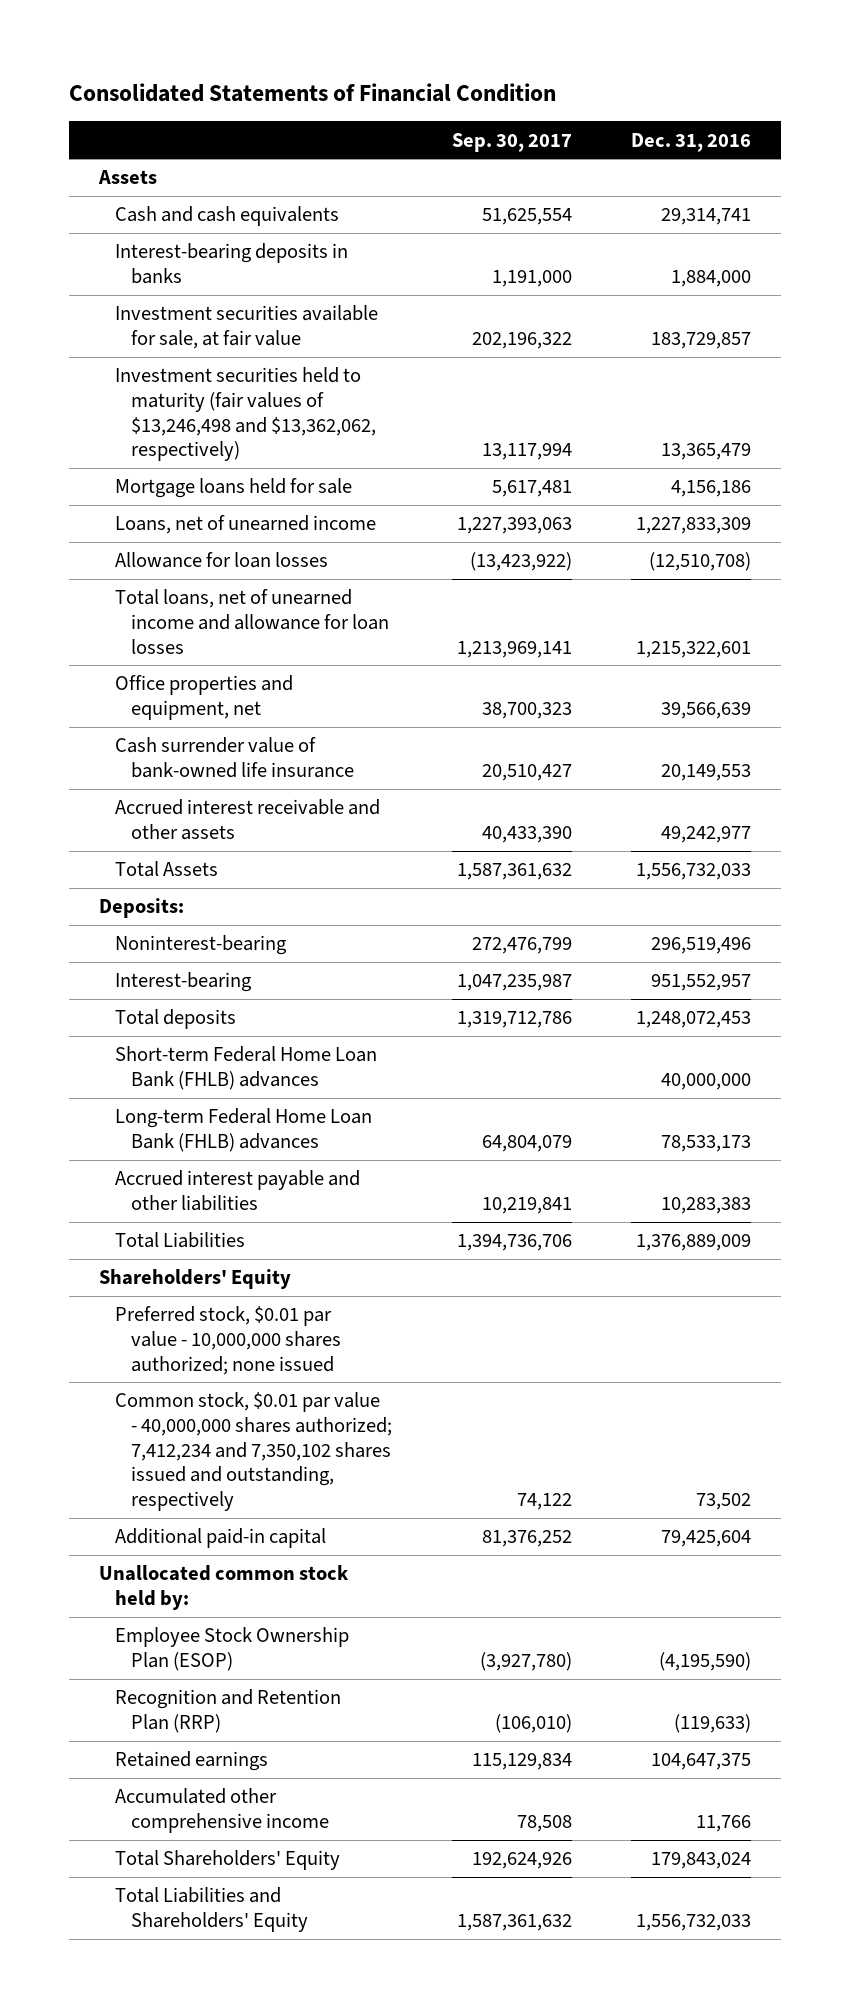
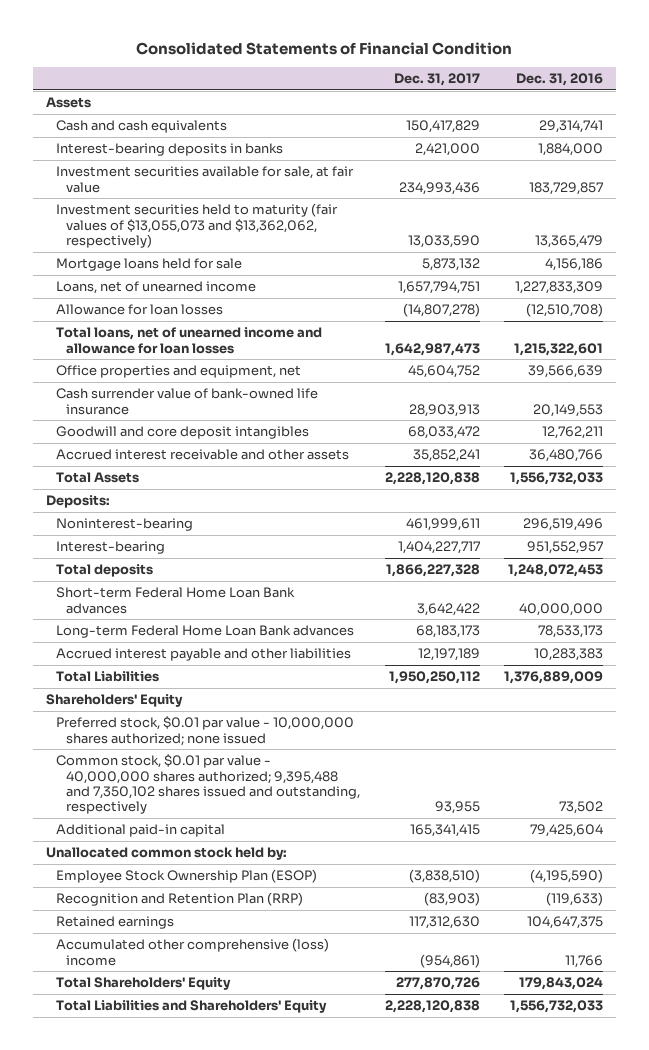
[451,132,572,152] Sep. 30, 2017 -> none
none -> [393,73,480,87] Dec. 31, 2017
[114,367,376,462] Investment securities held to maturity (fair values of $13,246,498 and $13,362,062, respectively) -> [55,203,338,248] Investment securities held to maturity (fair values of $13,055,073 and $13,362,062, respectively)
none -> [55,426,309,440] Goodwill and core deposit intangibles
[661,825,752,843] 49,242,977 -> [529,449,604,463] 36,480,766
[114,1046,377,1090] Short-term Federal Home Loan Bank (FHLB) advances -> [55,587,295,614] Short-term Federal Home Loan Bank advances
[114,1108,372,1152] Long-term Federal Home Loan Bank (FHLB) advances -> [55,625,354,639] Long-term Federal Home Loan Bank advances
[114,1392,392,1512] Common stock, $0.01 par value - 40,000,000 shares authorized; 7,412,234 and 7,350,102 shares issued and outstanding, respectively -> [55,754,361,814] Common stock, $0.01 par value - 40,000,000 shares authorized; 9,395,488 and 7,350,102 shares issued and outstanding, respectively
[114,1788,329,1833] Accumulated other comprehensive income -> [55,938,329,966] Accumulated other comprehensive (loss) income

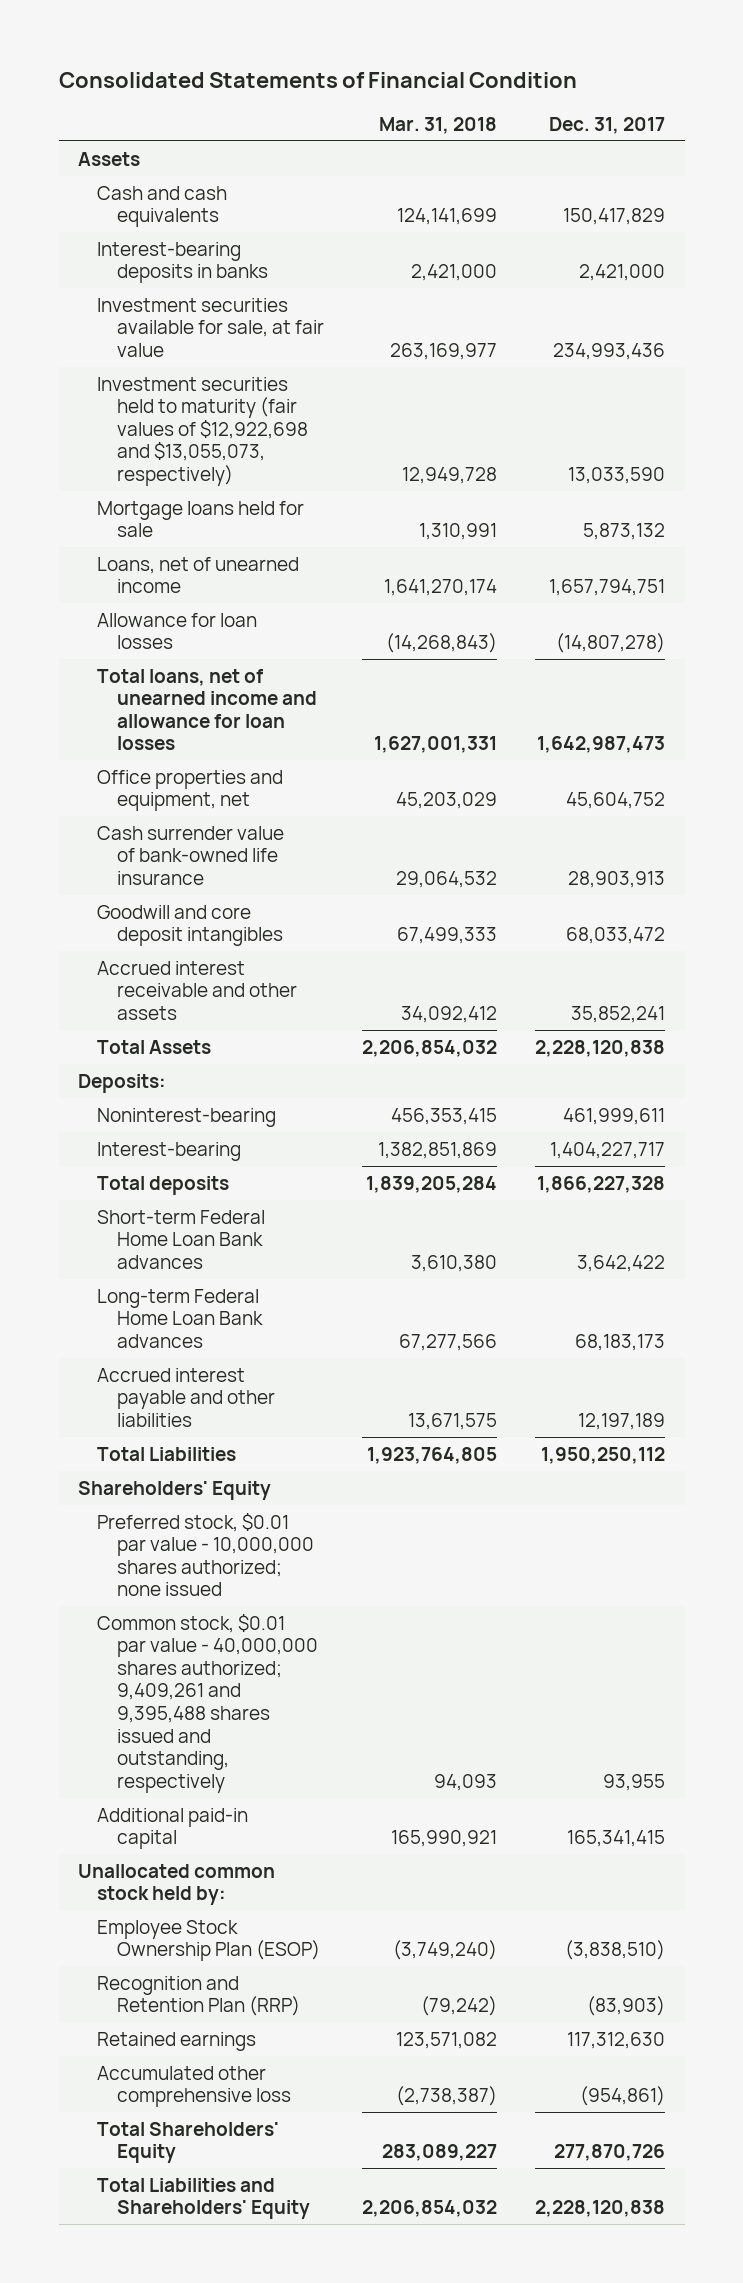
[516,73,604,87] Dec. 31, 2016 -> none
none -> [379,116,498,134] Mar. 31, 2018
[55,203,338,248] Investment securities held to maturity (fair values of $13,055,073 and $13,362,062, respectively) -> [97,376,308,486] Investment securities held to maturity (fair values of $12,922,698 and $13,055,073, respectively)
[55,754,361,814] Common stock, $0.01 par value - 40,000,000 shares authorized; 9,395,488 and 7,350,102 shares issued and outstanding, respectively -> [97,1613,318,1793] Common stock, $0.01 par value - 40,000,000 shares authorized; 9,409,261 and 9,395,488 shares issued and outstanding, respectively
[55,938,329,966] Accumulated other comprehensive (loss) income -> [97,2065,291,2108] Accumulated other comprehensive loss

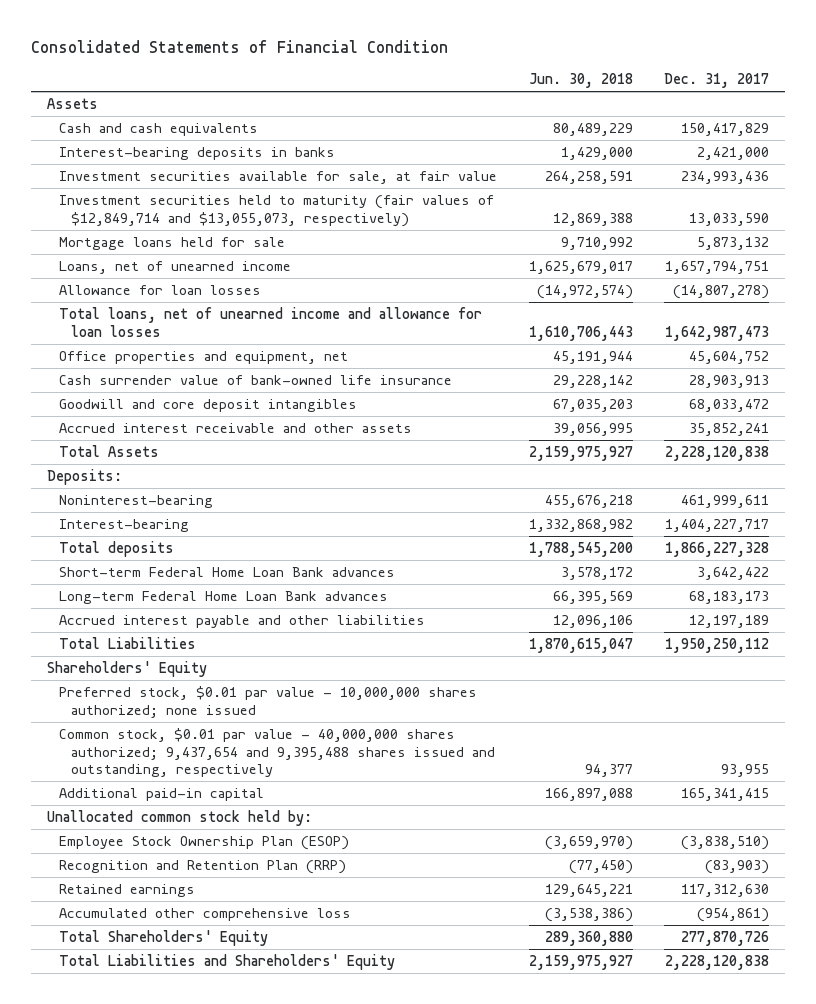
[379,116,498,134] Mar. 31, 2018 -> none
none -> [528,73,633,89] Jun. 30, 2018
[97,376,308,486] Investment securities held to maturity (fair values of $12,922,698 and $13,055,073, respectively) -> [58,194,494,227] Investment securities held to maturity (fair values of $12,849,714 and $13,055,073, respectively)
[97,1613,318,1793] Common stock, $0.01 par value - 40,000,000 shares authorized; 9,409,261 and 9,395,488 shares issued and outstanding, respectively -> [58,727,495,778] Common stock, $0.01 par value - 40,000,000 shares authorized; 9,437,654 and 9,395,488 shares issued and outstanding, respectively

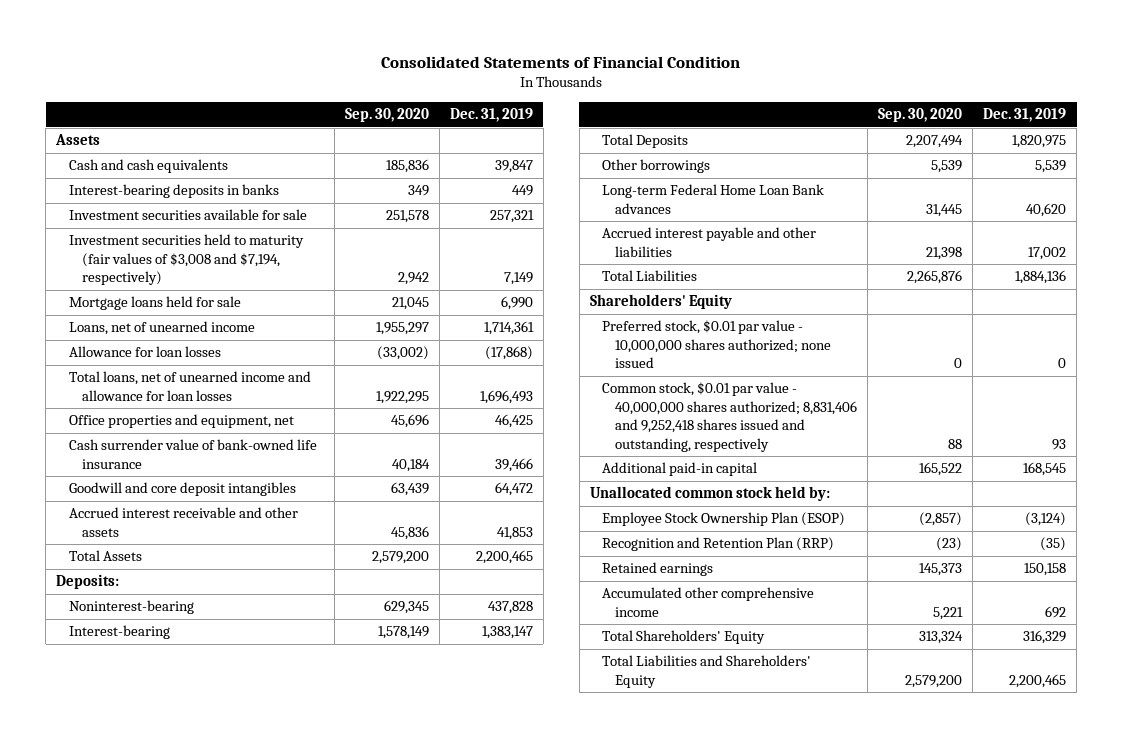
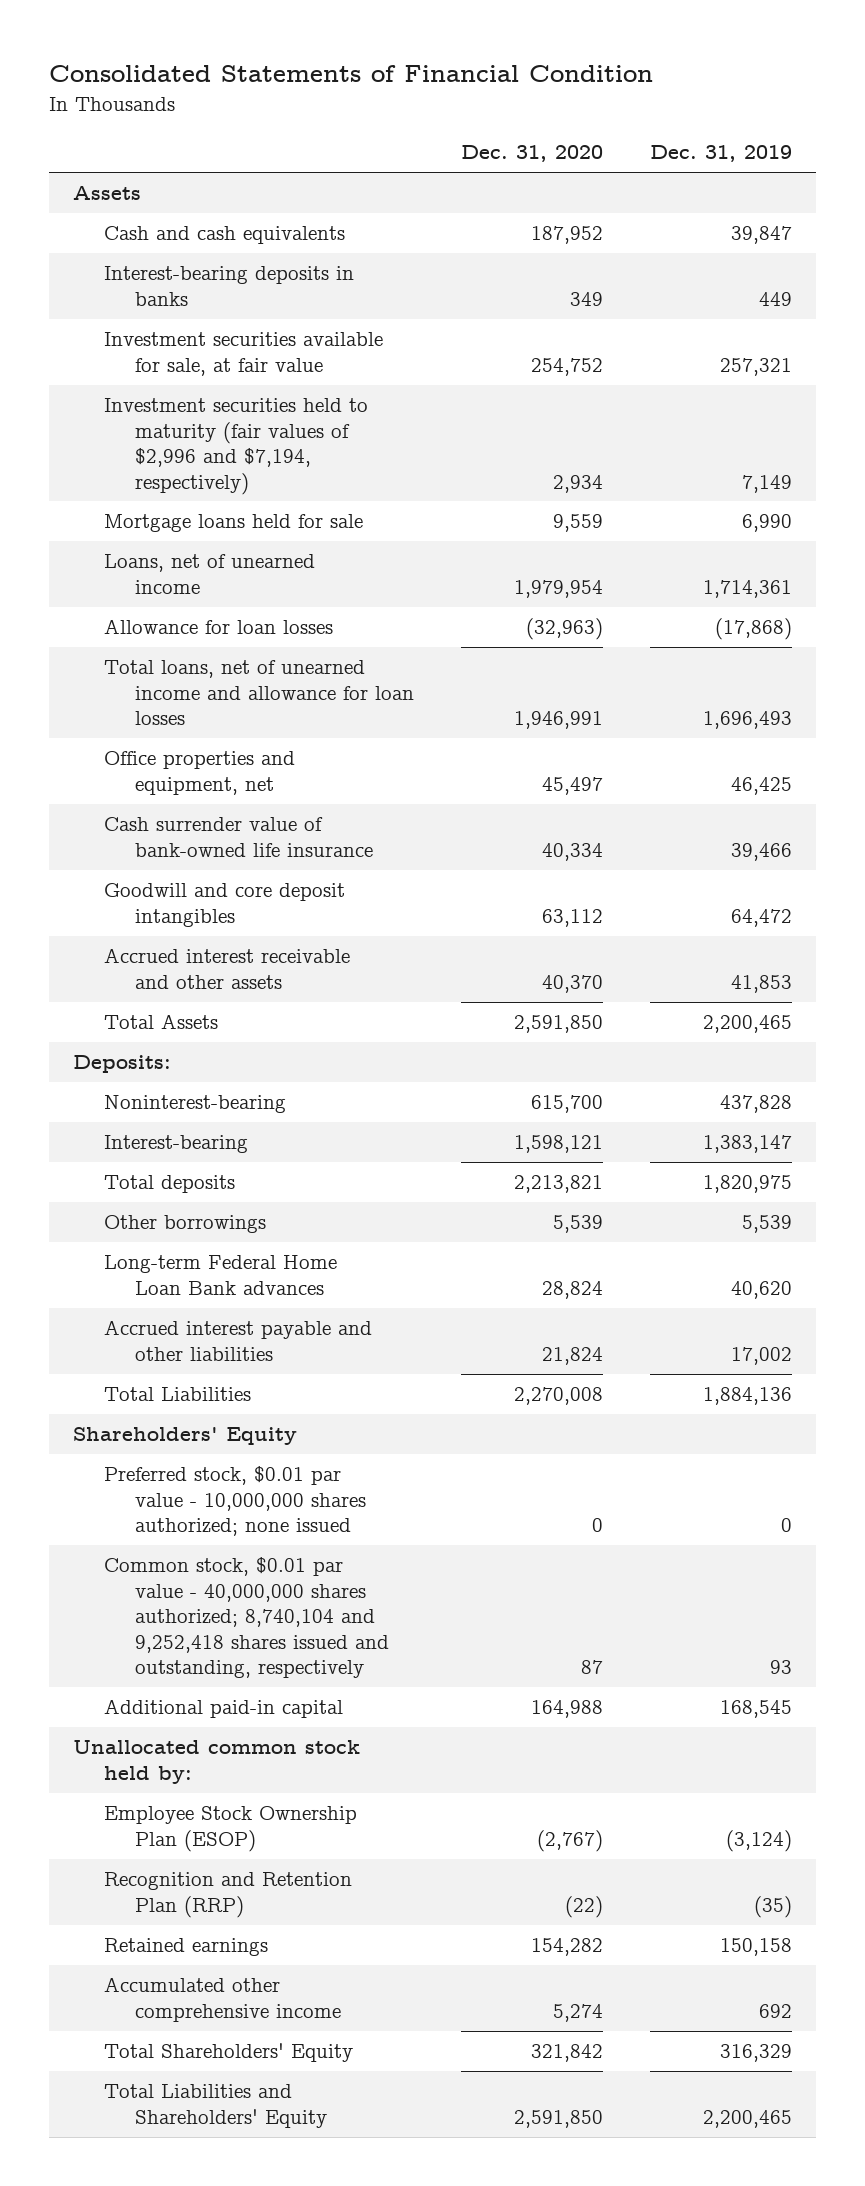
[345,108,430,123] Sep. 30, 2020 -> none
none -> [461,145,604,163] Dec. 31, 2020
[69,209,308,221] Investment securities available for sale -> [104,332,384,376] Investment securities available for sale, at fair value
[69,234,305,286] Investment securities held to maturity (fair values of $3,008 and $7,194, respectively) -> [104,398,369,495] Investment securities held to maturity (fair values of $2,996 and $7,194, respectively)
[602,134,689,149] Total Deposits -> [104,1175,236,1194] Total deposits
[602,382,858,452] Common stock, $0.01 par value - 40,000,000 shares authorized; 8,831,406 and 9,252,418 shares issued and outstanding, respectively -> [104,1557,390,1679] Common stock, $0.01 par value - 40,000,000 shares authorized; 8,740,104 and 9,252,418 shares issued and outstanding, respectively

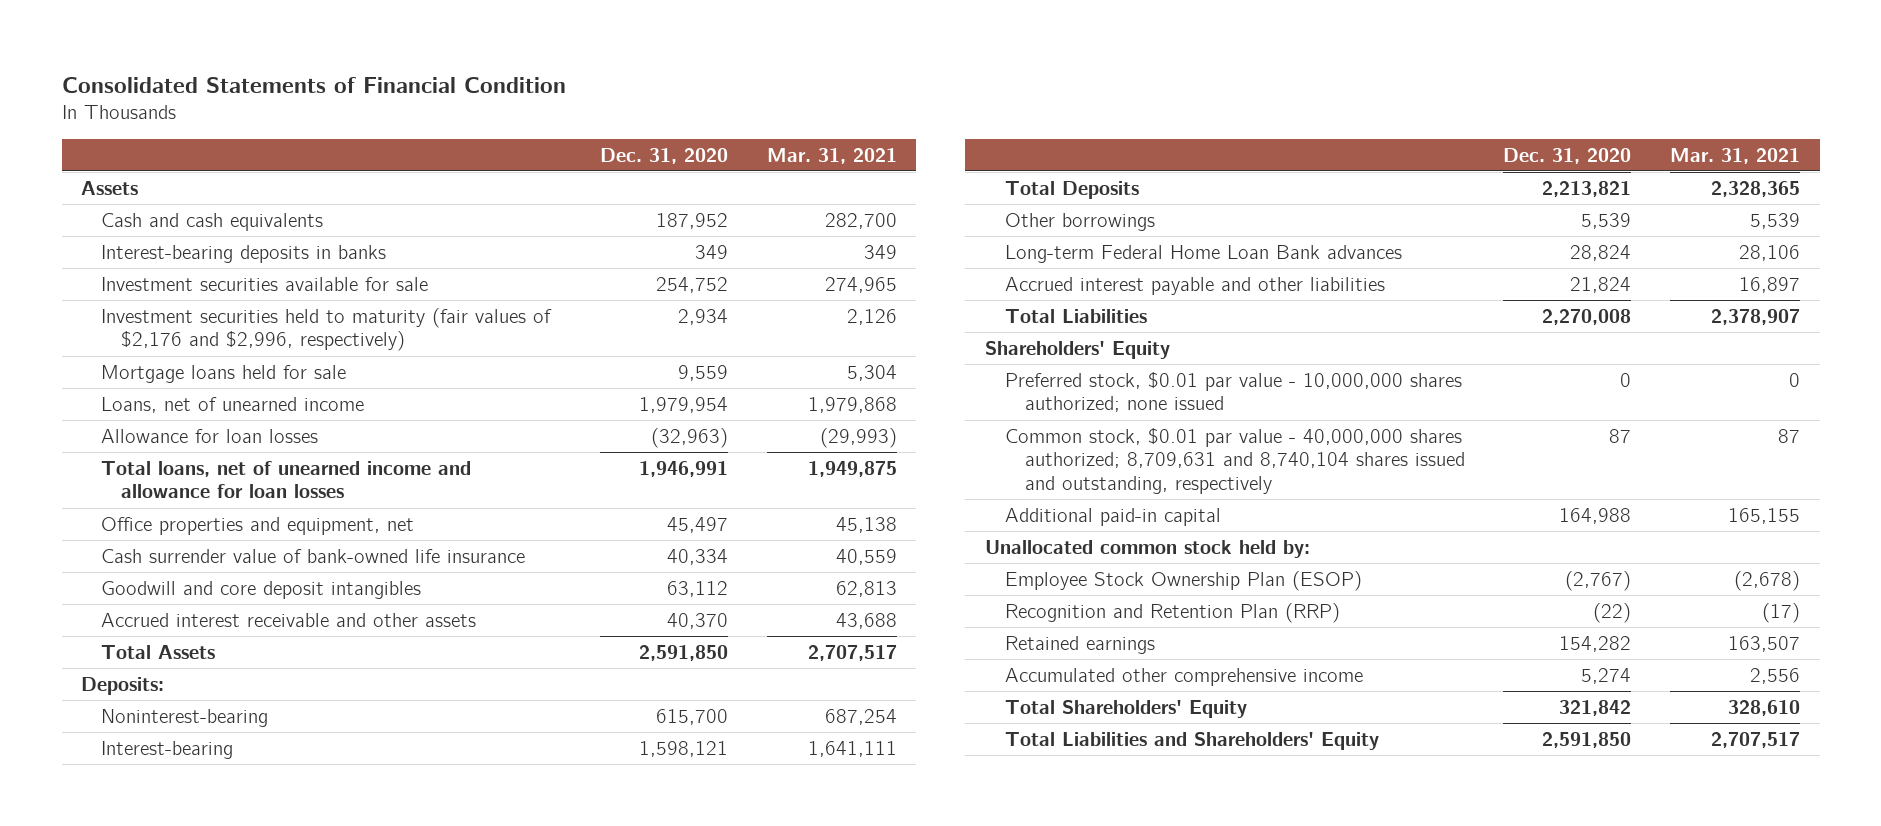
[650,145,793,163] Dec. 31, 2019 -> none
none -> [766,147,897,164] Mar. 31, 2021
[104,332,384,376] Investment securities available for sale, at fair value -> [101,276,429,291] Investment securities available for sale
[104,398,369,495] Investment securities held to maturity (fair values of $2,996 and $7,194, respectively) -> [101,307,553,352] Investment securities held to maturity (fair values of $2,176 and $2,996, respectively)
[104,1175,236,1194] Total deposits -> [1004,180,1139,199] Total Deposits
[104,1557,390,1679] Common stock, $0.01 par value - 40,000,000 shares authorized; 8,740,104 and 9,252,418 shares issued and outstanding, respectively -> [1004,427,1465,495] Common stock, $0.01 par value - 40,000,000 shares authorized; 8,709,631 and 8,740,104 shares issued and outstanding, respectively

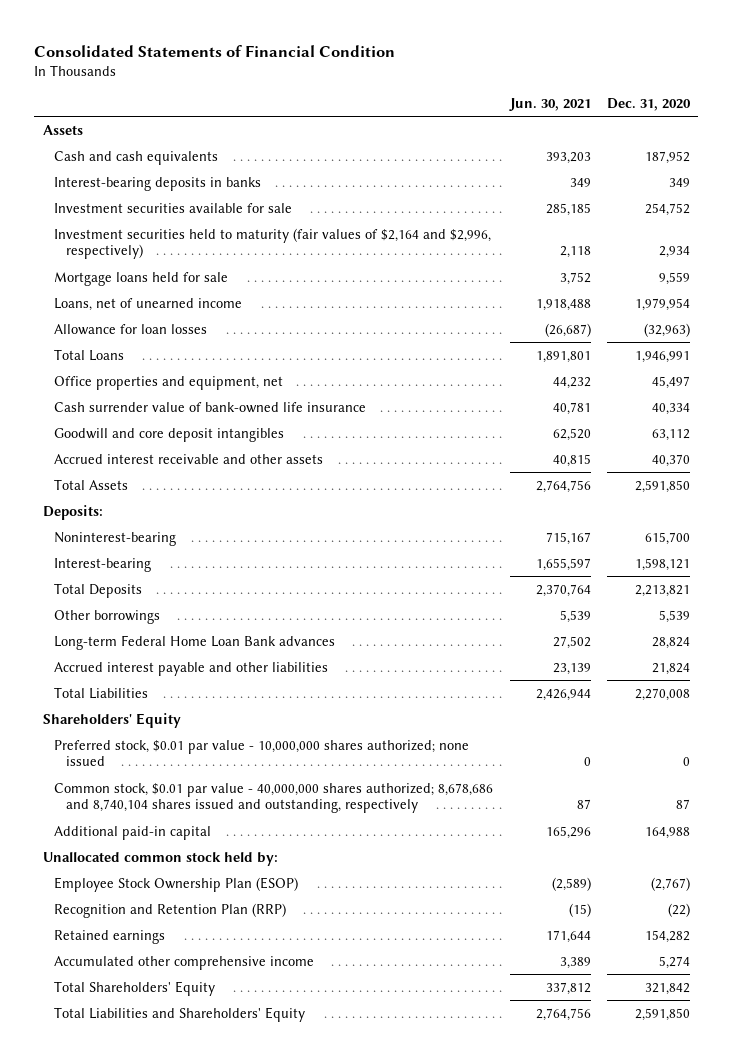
[766,147,897,164] Mar. 31, 2021 -> none
none -> [508,97,591,111] Jun. 30, 2021
[101,307,553,352] Investment securities held to maturity (fair values of $2,176 and $2,996, respectively) -> [54,227,492,260] Investment securities held to maturity (fair values of $2,164 and $2,996, respectively)
[101,460,472,499] Total loans, net of unearned income and allowance for loan losses -> [54,348,125,361] Total Loans
[1004,427,1465,495] Common stock, $0.01 par value - 40,000,000 shares authorized; 8,709,631 and 8,740,104 shares issued and outstanding, respectively -> [54,782,494,814] Common stock, $0.01 par value - 40,000,000 shares authorized; 8,678,686 and 8,740,104 shares issued and outstanding, respectively

